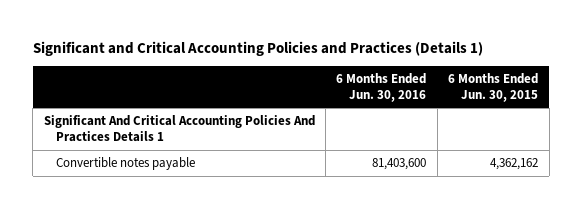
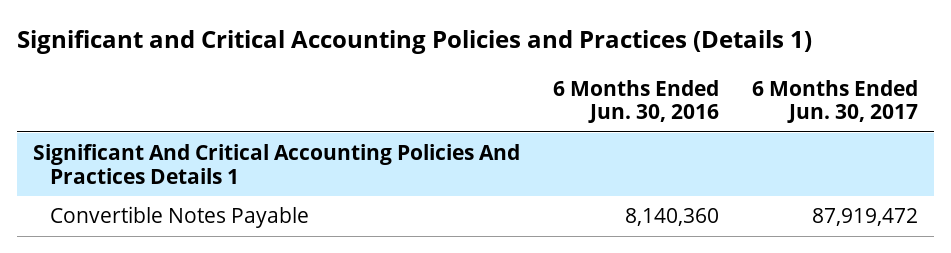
[448,72,539,102] 6 Months Ended Jun. 30, 2015 -> none
none -> [751,79,918,124] 6 Months Ended Jun. 30, 2017
[56,157,196,171] Convertible notes payable -> [49,206,309,229] Convertible Notes Payable
[372,158,427,171] 81,403,600 -> [624,208,719,227] 8,140,360

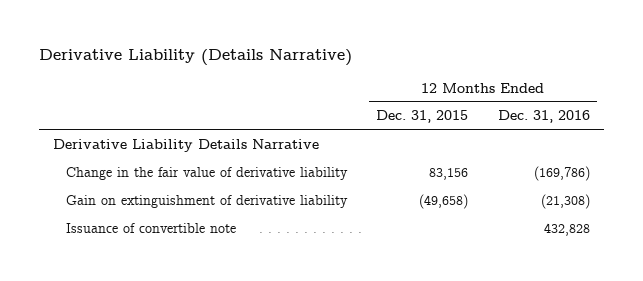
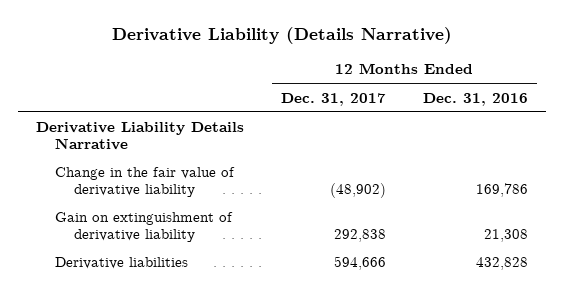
[376,110,469,124] Dec. 31, 2015 -> none
none -> [280,92,386,106] Dec. 31, 2017
[533,165,590,181] (169,786) -> [475,183,528,198] 169,786
[540,193,590,209] (21,308) -> [483,229,528,243] 21,308
[65,222,236,233] Issuance of convertible note -> [54,257,188,270] Derivative liabilities

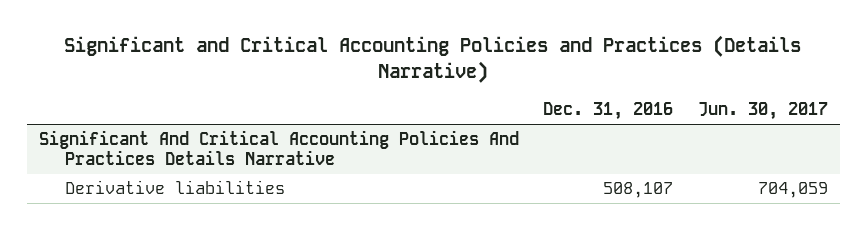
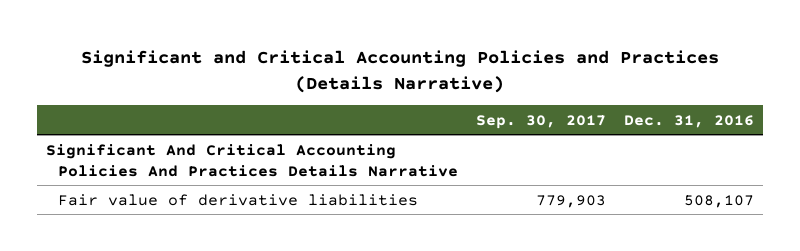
[697,102,828,121] Jun. 30, 2017 -> none
none -> [475,114,606,129] Sep. 30, 2017
[65,180,286,195] Derivative liabilities -> [57,193,418,206] Fair value of derivative liabilities

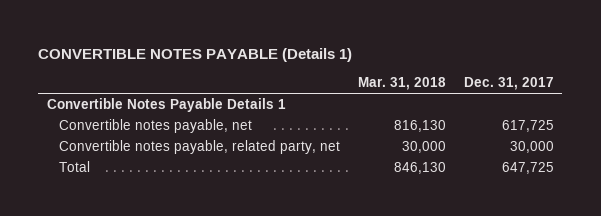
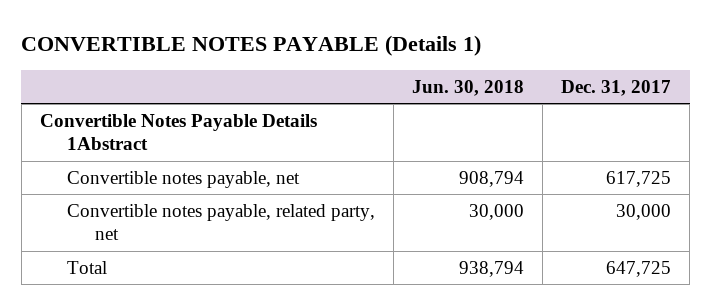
[357,77,446,91] Mar. 31, 2018 -> none
none -> [412,79,525,96] Jun. 30, 2018
[47,98,287,113] Convertible Notes Payable Details 1 -> [39,113,317,151] Convertible Notes Payable Details 1Abstract

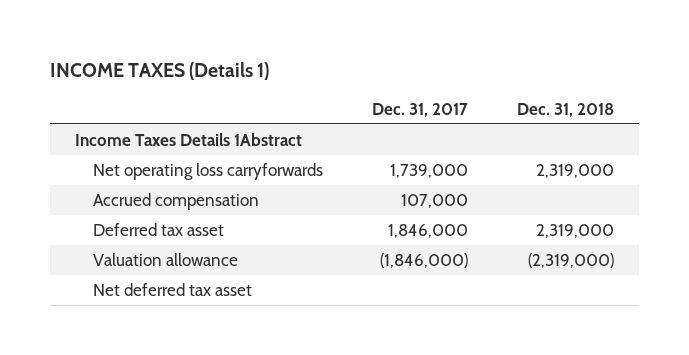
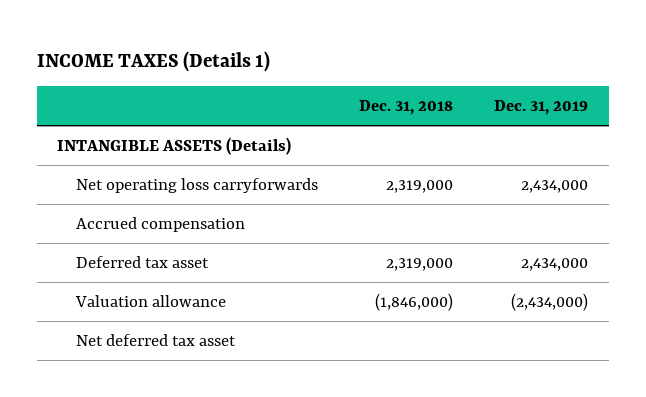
[372,102,469,117] Dec. 31, 2017 -> none
none -> [494,100,589,116] Dec. 31, 2019
[74,133,302,147] Income Taxes Details 1Abstract -> none
none -> [57,137,292,156] INTANGIBLE ASSETS (Details)
[528,253,615,269] (2,319,000) -> [375,293,454,312] (1,846,000)

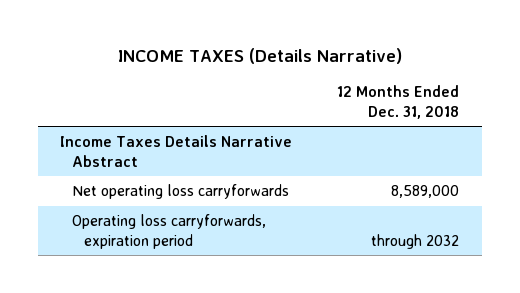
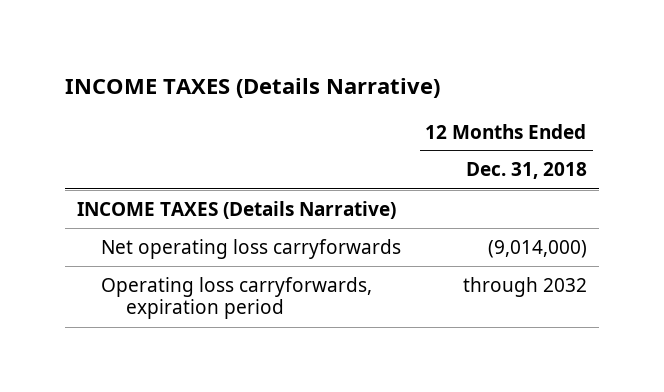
[60,135,293,167] Income Taxes Details Narrative Abstract -> [76,200,396,219] INCOME TAXES (Details Narrative)
[391,185,460,199] 8,589,000 -> [487,239,587,258] (9,014,000)

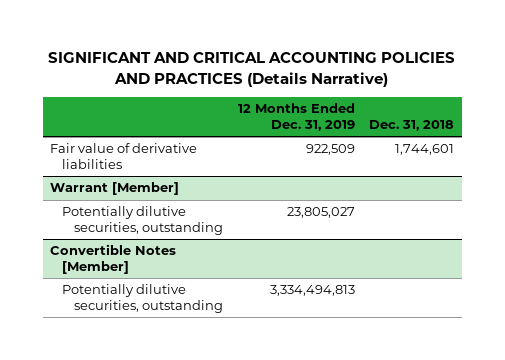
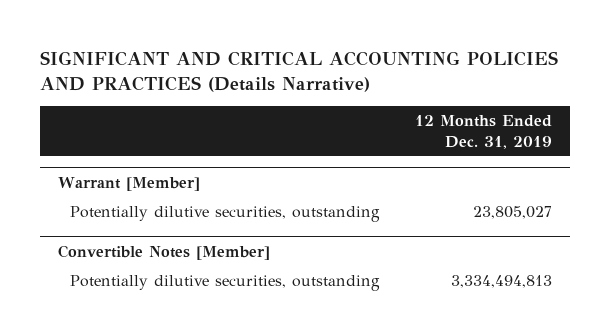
[369,119,455,131] Dec. 31, 2018 -> none
[50,143,198,170] Fair value of derivative liabilities -> none

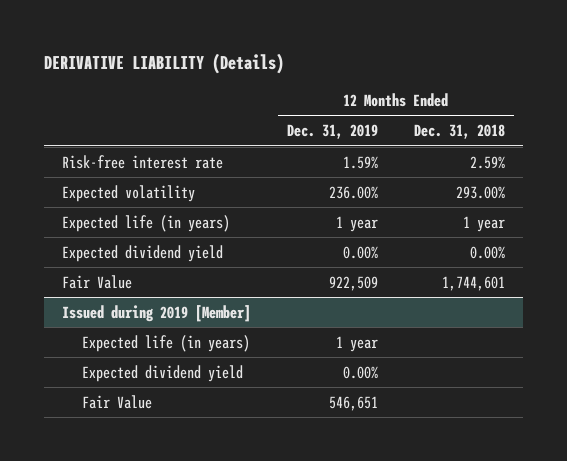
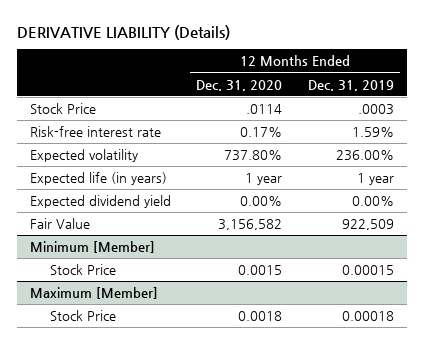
[413,124,505,140] Dec. 31, 2018 -> none
none -> [196,79,283,91] Dec. 31, 2020
none -> [29,103,96,115] Stock Price
[62,304,252,322] Issued during 2019 [Member] -> none
[81,334,250,352] Expected life (in years) -> none
[81,364,243,382] Expected dividend yield -> none
[81,394,152,409] Fair Value -> none
none -> [29,241,155,254] Minimum [Member]
none -> [49,264,116,276] Stock Price
none -> [29,287,158,300] Maximum [Member]
none -> [49,310,116,322] Stock Price

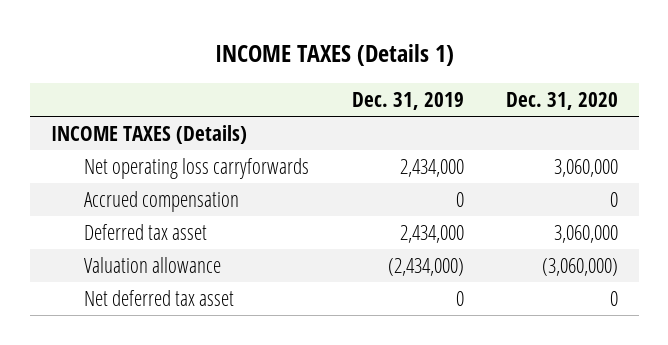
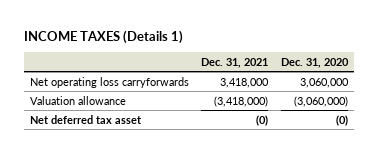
[351,92,464,111] Dec. 31, 2019 -> none
none -> [201,57,269,68] Dec. 31, 2021
[50,124,247,144] INCOME TAXES (Details) -> none
[84,190,240,212] Accrued compensation -> none
[84,223,208,240] Deferred tax asset -> none
[609,290,618,306] 0 -> [335,114,348,126] (0)

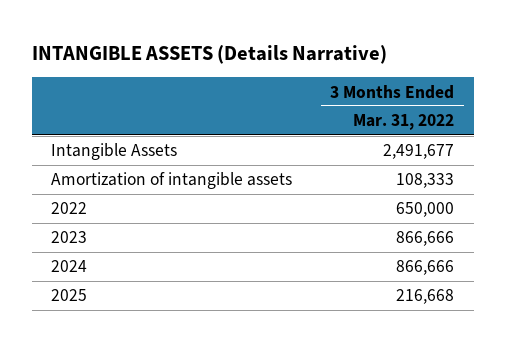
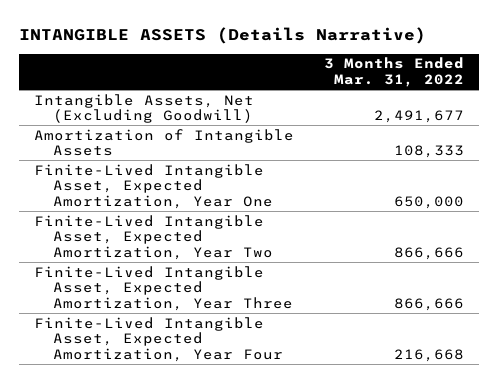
[51,143,178,161] Intangible Assets -> [34,93,255,124] Intangible Assets, Net (Excluding Goodwill)
[51,172,293,190] Amortization of intangible assets -> [34,128,295,157] Amortization of Intangible Assets
[51,202,88,215] 2022 -> [34,163,273,209] Finite-Lived Intangible Asset, Expected Amortization, Year One
[51,231,88,244] 2023 -> [34,214,273,260] Finite-Lived Intangible Asset, Expected Amortization, Year Two
[51,260,88,273] 2024 -> [34,265,293,311] Finite-Lived Intangible Asset, Expected Amortization, Year Three
[51,289,88,302] 2025 -> [34,316,283,362] Finite-Lived Intangible Asset, Expected Amortization, Year Four

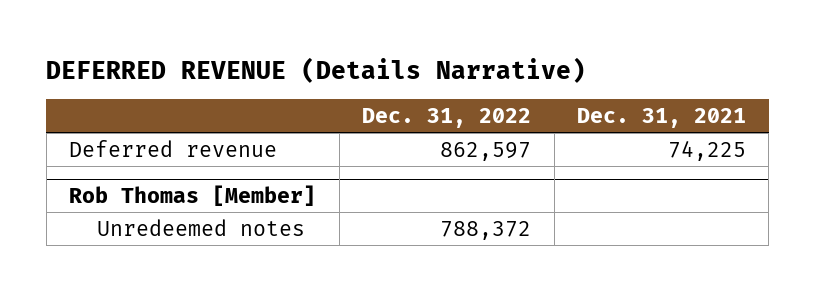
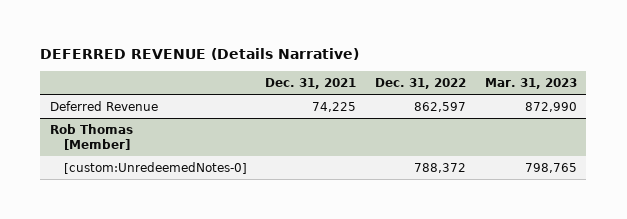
none -> [484,78,577,90] Mar. 31, 2023
[69,139,278,157] Deferred revenue -> [49,100,158,111] Deferred Revenue
[97,218,306,236] Unredeemed notes -> [63,161,247,174] [custom:UnredeemedNotes-0]

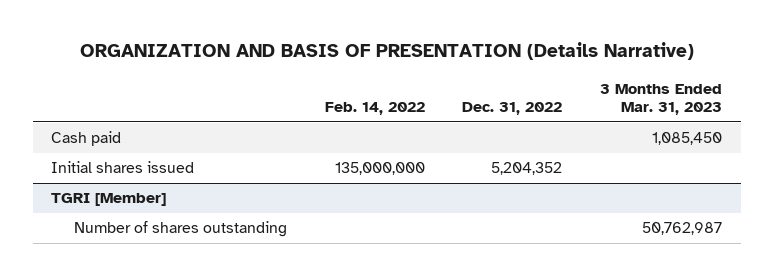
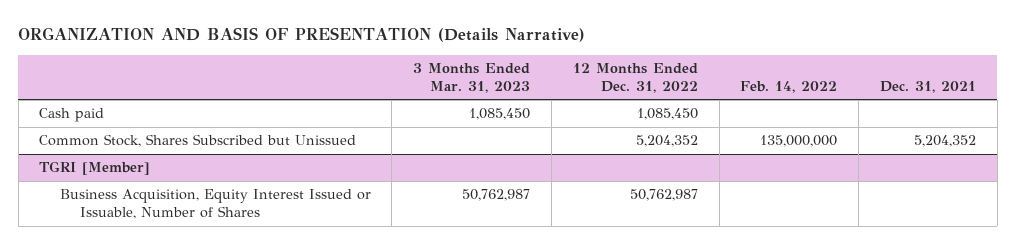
[462,102,563,116] Dec. 31, 2022 -> none
none -> [572,63,698,93] 12 Months Ended Dec. 31, 2022
none -> [880,80,977,93] Dec. 31, 2021
[51,161,195,174] Initial shares issued -> [39,134,357,148] Common Stock, Shares Subscribed but Unissued
[74,221,288,238] Number of shares outstanding -> [59,189,371,220] Business Acquisition, Equity Interest Issued or Issuable, Number of Shares

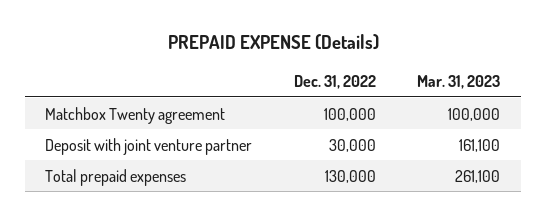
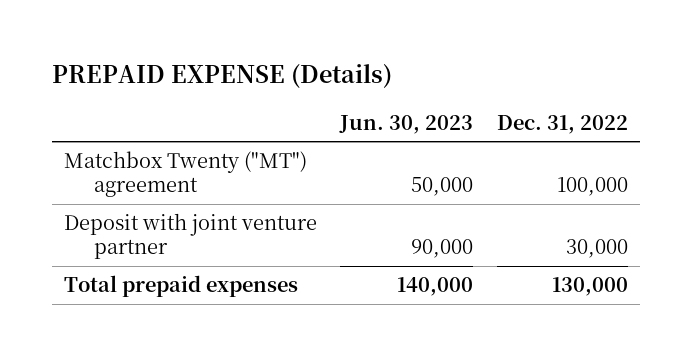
[417,74,501,89] Mar. 31, 2023 -> none
none -> [339,114,474,134] Jun. 30, 2023
[45,106,226,124] Matchbox Twenty agreement -> [63,151,307,197] Matchbox Twenty ("MT") agreement

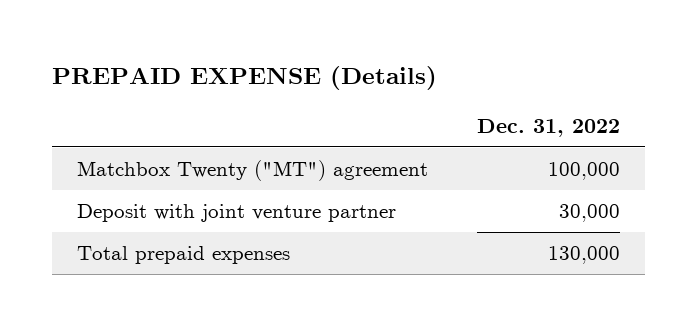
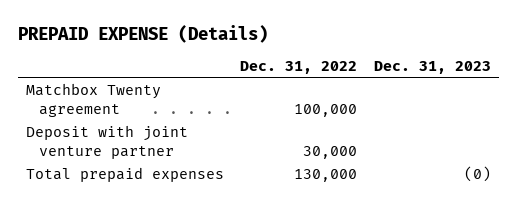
none -> [373,61,491,75] Dec. 31, 2023
[76,160,428,182] Matchbox Twenty ("MT") agreement -> [25,83,161,118] Matchbox Twenty agreement

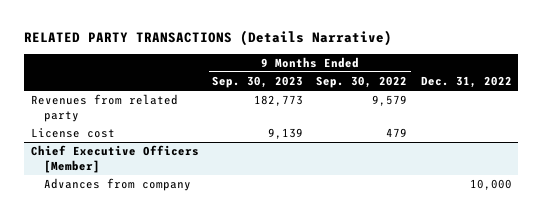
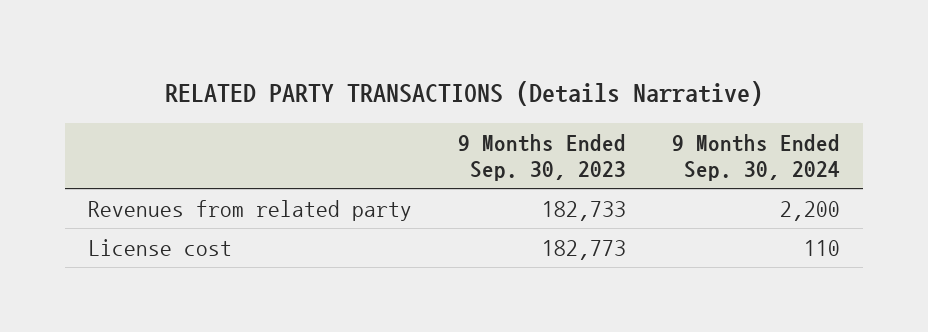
[316,76,408,89] Sep. 30, 2022 -> none
[420,76,512,89] Dec. 31, 2022 -> none
none -> [672,134,841,182] 9 Months Ended Sep. 30, 2024
[30,145,199,174] Chief Executive Officers [Member] -> none
[43,178,191,192] Advances from company -> none
[253,95,303,107] 182,773 -> [542,200,627,221] 182,733
[267,128,303,140] 9,139 -> [542,239,627,260] 182,773

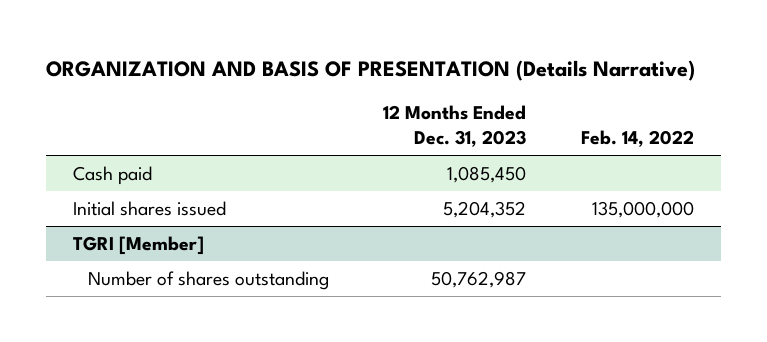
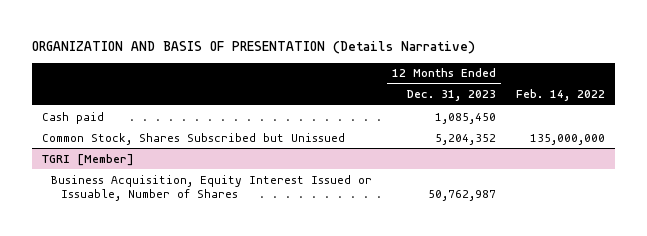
[73,201,227,217] Initial shares issued -> [42,132,346,145] Common Stock, Shares Subscribed but Unissued
[87,271,329,291] Number of shares outstanding -> [51,174,373,201] Business Acquisition, Equity Interest Issued or Issuable, Number of Shares

